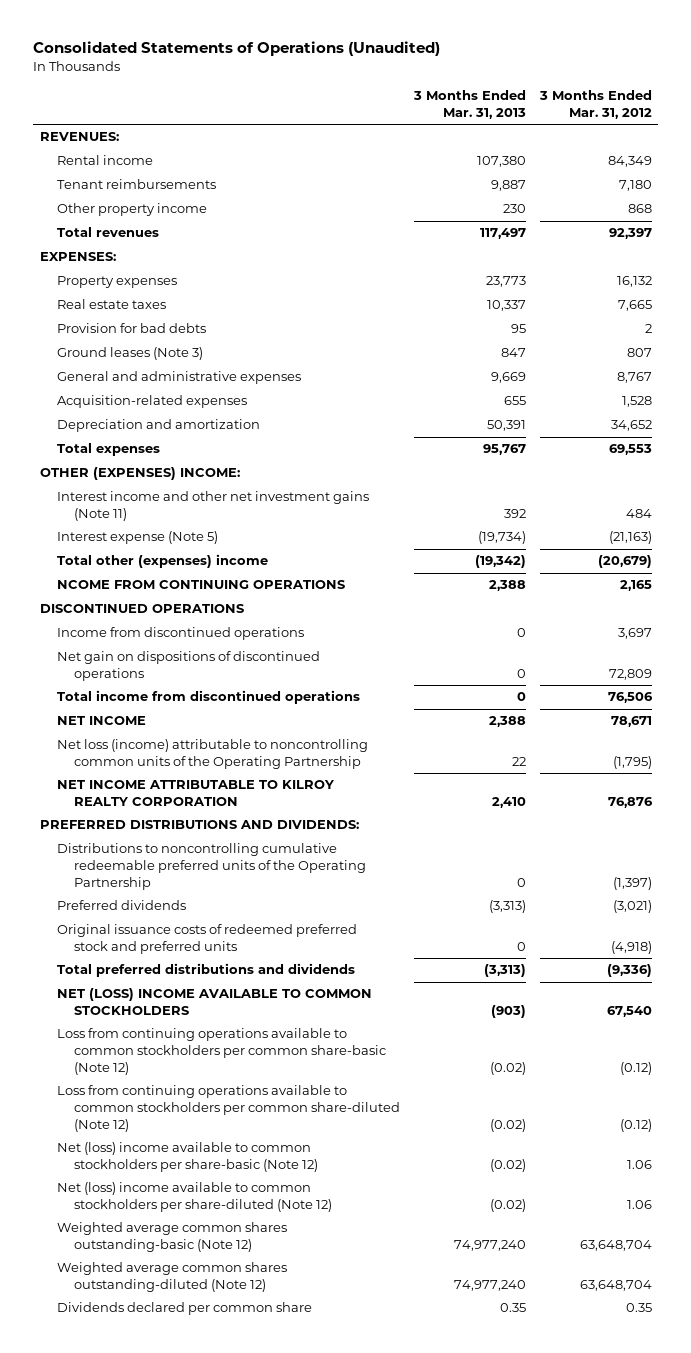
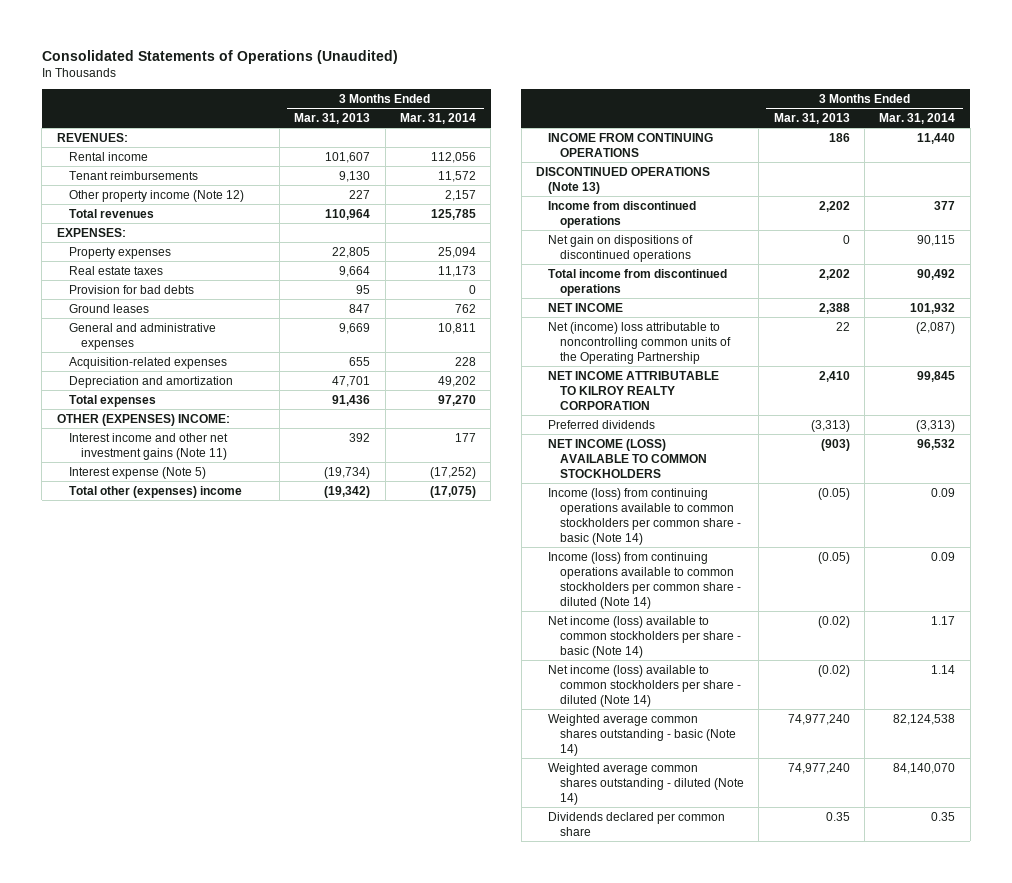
[538,90,652,120] 3 Months Ended Mar. 31, 2012 -> none
none -> [400,113,477,125] Mar. 31, 2014
[476,156,526,168] 107,380 -> [325,151,371,163] 101,607
[490,180,526,192] 9,887 -> [339,170,371,182] 9,130
[57,203,208,217] Other property income -> [68,189,244,202] Other property income (Note 12)
[502,204,526,214] 230 -> [349,189,371,199] 227
[479,228,526,240] 117,497 -> [325,208,371,220] 110,964
[485,276,526,288] 23,773 -> [332,246,371,258] 22,805
[486,300,526,312] 10,337 -> [339,265,371,277] 9,664
[57,347,204,361] Ground leases (Note 3) -> [68,303,149,313] Ground leases
[486,420,526,432] 50,391 -> [332,375,371,387] 47,701
[482,444,526,456] 95,767 -> [332,394,371,406] 91,436
[57,580,346,590] NCOME FROM CONTINUING OPERATIONS -> [548,132,714,157] INCOME FROM CONTINUING OPERATIONS
[488,580,526,592] 2,388 -> [828,132,850,142] 186
[39,604,244,614] DISCONTINUED OPERATIONS -> [536,166,711,194] DISCONTINUED OPERATIONS (Note 13)
[516,628,526,638] 0 -> [818,200,850,212] 2,202
[516,692,526,702] 0 -> [818,268,850,280] 2,202
[57,739,369,770] Net loss (income) attributable to noncontrolling common units of the Operating Partnership -> [548,321,732,364] Net (income) loss attributable to noncontrolling common units of the Operating Partnership
[39,820,359,830] PREFERRED DISTRIBUTIONS AND DIVIDENDS: -> none
[57,843,367,890] Distributions to noncontrolling cumulative redeemable preferred units of the Operating Partnership -> none
[57,924,358,955] Original issuance costs of redeemed preferred stock and preferred units -> none
[57,963,356,978] Total preferred distributions and dividends -> none
[57,988,373,1016] NET (LOSS) INCOME AVAILABLE TO COMMON STOCKHOLDERS -> [548,438,708,478] NET INCOME (LOSS) AVAILABLE TO COMMON STOCKHOLDERS
[57,1028,387,1075] Loss from continuing operations available to common stockholders per common share-basic (Note 12) -> [548,487,742,545] Income (loss) from continuing operations available to common stockholders per common share - basic (Note 14)
[489,1061,526,1075] (0.02) -> [817,487,850,500] (0.05)
[57,1085,401,1132] Loss from continuing operations available to common stockholders per common share-diluted (Note 12) -> [548,551,742,609] Income (loss) from continuing operations available to common stockholders per common share - diluted (Note 14)
[489,1118,526,1132] (0.02) -> [817,551,850,564] (0.05)
[57,1142,319,1173] Net (loss) income available to common stockholders per share-basic (Note 12) -> [548,615,742,658] Net income (loss) available to common stockholders per share - basic (Note 14)
[57,1182,333,1213] Net (loss) income available to common stockholders per share-diluted (Note 12) -> [548,664,742,707] Net income (loss) available to common stockholders per share - diluted (Note 14)
[57,1222,288,1253] Weighted average common shares outstanding-basic (Note 12) -> [548,713,737,756] Weighted average common shares outstanding - basic (Note 14)
[57,1262,288,1293] Weighted average common shares outstanding-diluted (Note 12) -> [548,762,745,805] Weighted average common shares outstanding - diluted (Note 14)

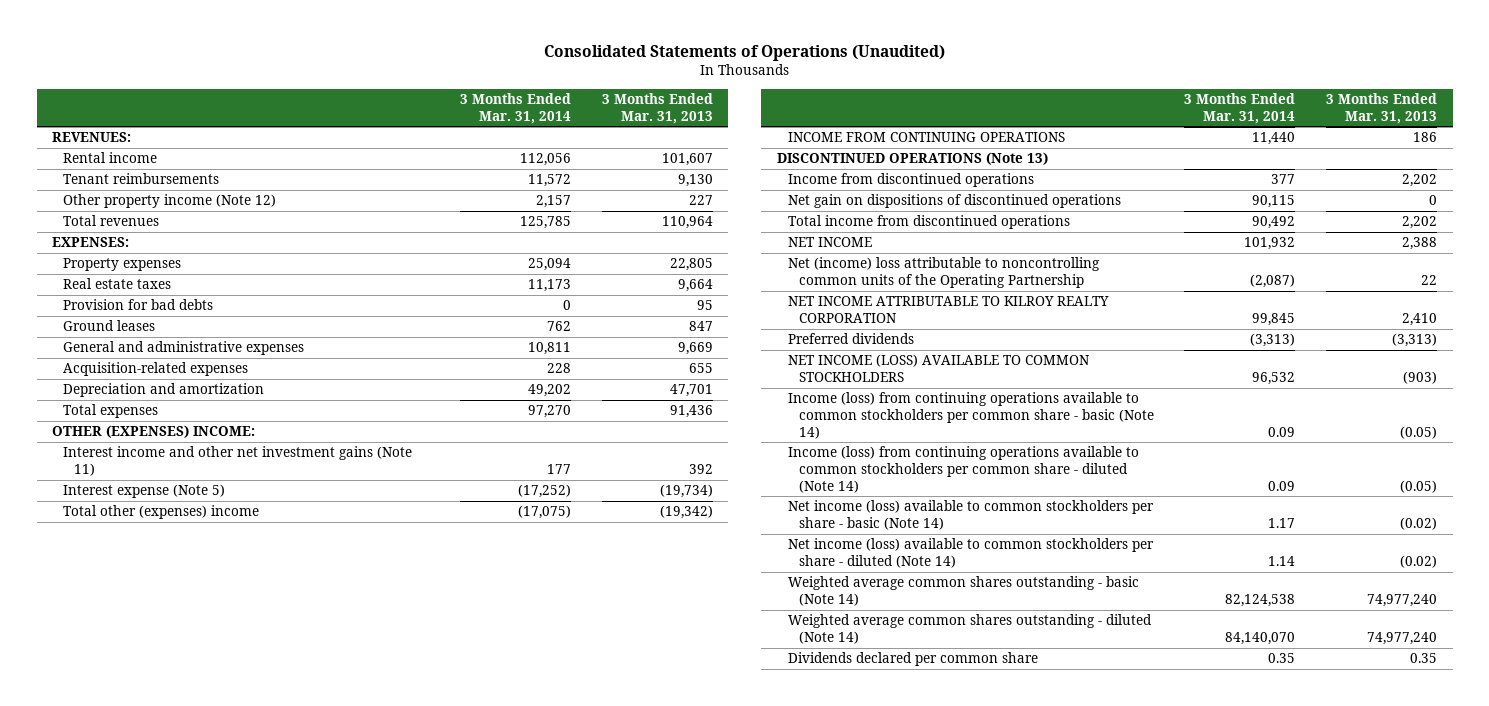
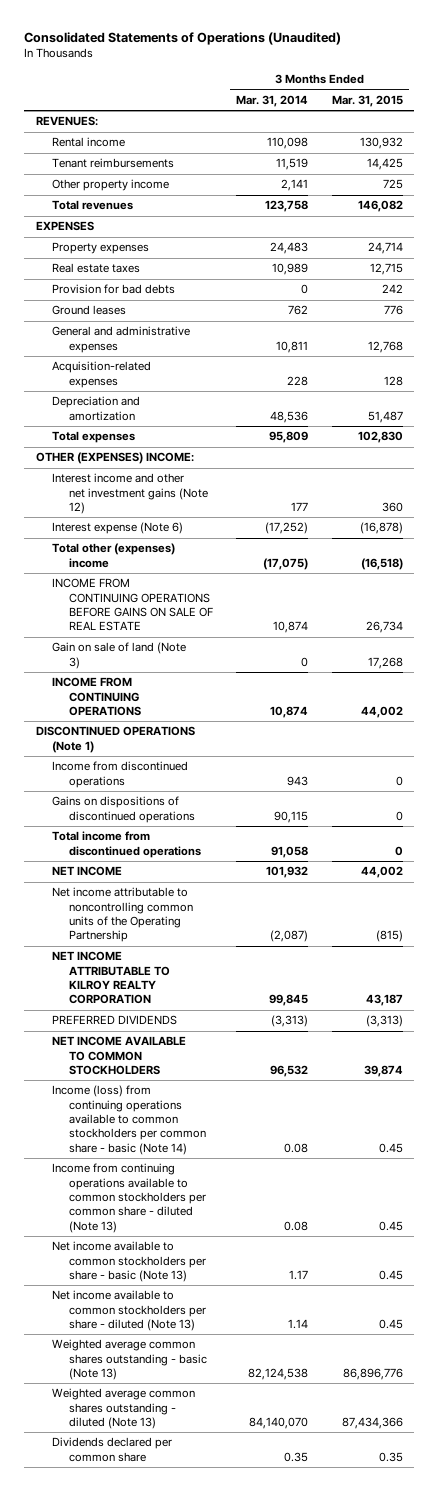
[601,93,713,124] 3 Months Ended Mar. 31, 2013 -> none
none -> [331,94,403,107] Mar. 31, 2015
[519,153,571,167] 112,056 -> [267,137,309,150] 110,098
[527,174,571,188] 11,572 -> [276,158,309,171] 11,519
[62,194,276,209] Other property income (Note 12) -> [52,179,170,192] Other property income
[535,195,571,209] 2,157 -> [281,179,309,192] 2,141
[519,216,571,230] 125,785 -> [265,200,309,213] 123,758
[52,237,130,248] EXPENSES: -> [36,221,95,232] EXPENSES
[527,258,571,272] 25,094 -> [270,242,309,255] 24,483
[527,279,571,293] 11,173 -> [272,263,309,276] 10,989
[527,384,571,398] 49,202 -> [270,410,309,423] 48,536
[527,405,571,419] 97,270 -> [269,431,309,444] 95,809
[62,446,412,476] Interest income and other net investment gains (Note 11) -> [52,473,208,515] Interest income and other net investment gains (Note 12)
[62,484,225,499] Interest expense (Note 5) -> [52,522,184,535] Interest expense (Note 6)
none -> [52,578,213,632] INCOME FROM CONTINUING OPERATIONS BEFORE GAINS ON SALE OF REAL ESTATE
none -> [52,642,187,669] Gain on sale of land (Note 3)
[1252,132,1296,146] 11,440 -> [270,706,309,719] 10,874
[776,152,1048,166] DISCONTINUED OPERATIONS (Note 13) -> [36,726,196,753] DISCONTINUED OPERATIONS (Note 1)
[1271,174,1296,185] 377 -> [287,775,309,786] 943
[787,194,1121,209] Net gain on dispositions of discontinued operations -> [52,796,195,823] Gains on dispositions of discontinued operations
[1252,216,1296,230] 90,492 -> [271,845,309,858] 91,058
[787,257,1100,288] Net (income) loss attributable to noncontrolling common units of the Operating Partnership -> [52,887,193,943] Net income attributable to noncontrolling common units of the Operating Partnership
[787,333,914,345] Preferred dividends -> [52,1015,178,1026] PREFERRED DIVIDENDS
[787,354,1089,382] NET INCOME (LOSS) AVAILABLE TO COMMON STOCKHOLDERS -> [52,1036,187,1076] NET INCOME AVAILABLE TO COMMON STOCKHOLDERS
[1268,426,1296,437] 0.09 -> [284,1142,309,1153] 0.08
[787,446,1139,493] Income (loss) from continuing operations available to common stockholders per common share - diluted (Note 14) -> [52,1163,206,1233] Income from continuing operations available to common stockholders per common share - diluted (Note 13)
[1268,480,1296,491] 0.09 -> [284,1220,309,1231] 0.08
[787,500,1154,530] Net income (loss) available to common stockholders per share - basic (Note 14) -> [52,1241,206,1283] Net income available to common stockholders per share - basic (Note 13)
[787,538,1154,568] Net income (loss) available to common stockholders per share - diluted (Note 14) -> [52,1290,206,1332] Net income available to common stockholders per share - diluted (Note 13)
[787,576,1139,606] Weighted average common shares outstanding - basic (Note 14) -> [52,1339,207,1381] Weighted average common shares outstanding - basic (Note 13)
[787,614,1152,644] Weighted average common shares outstanding - diluted (Note 14) -> [52,1388,196,1430] Weighted average common shares outstanding - diluted (Note 13)

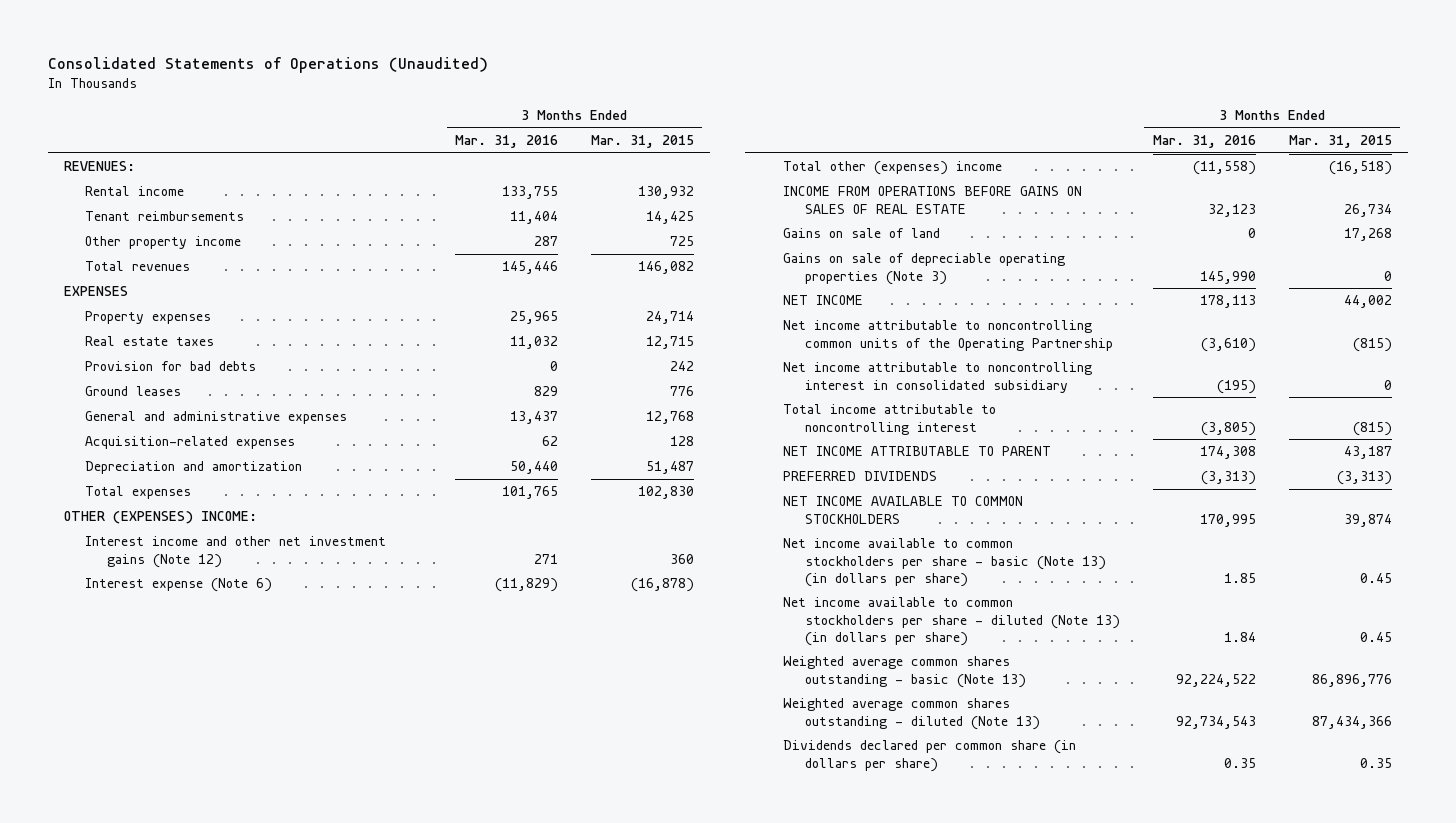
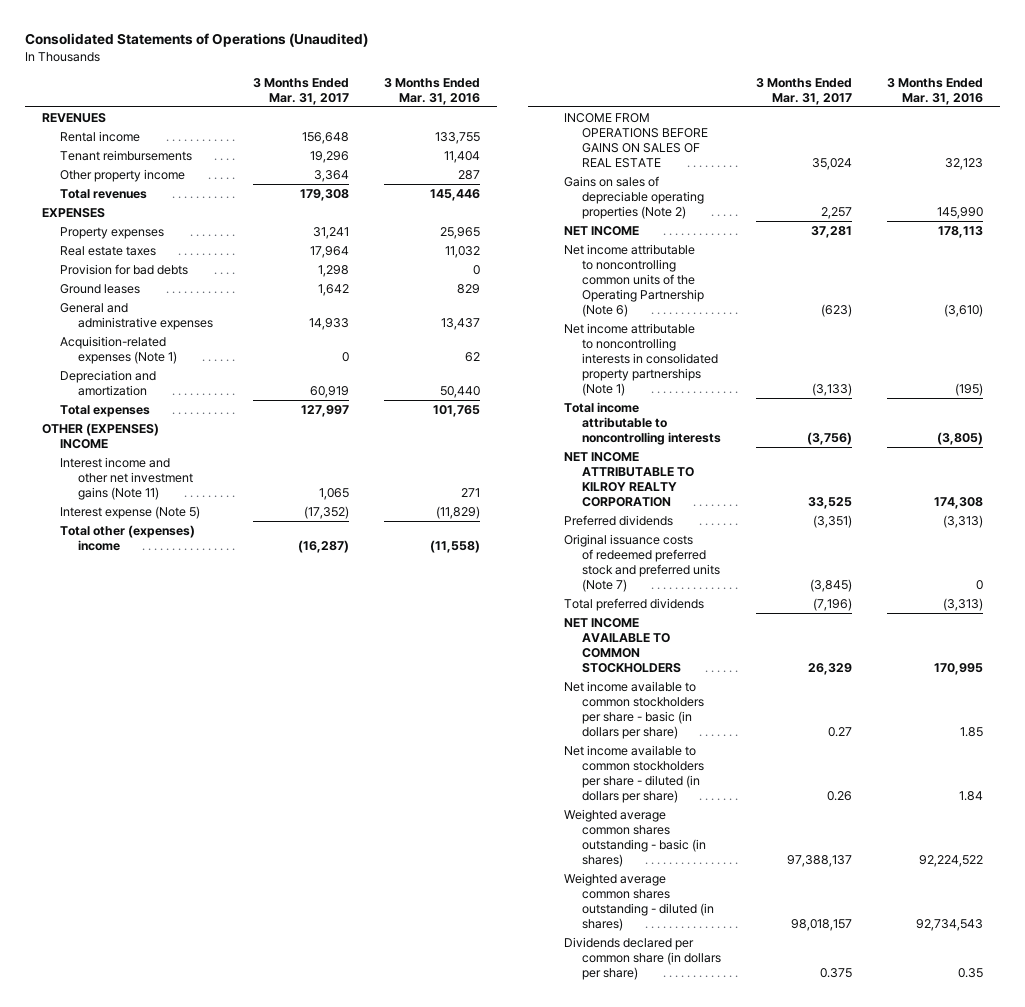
[590,134,694,148] Mar. 31, 2015 -> none
none -> [252,77,349,105] 3 Months Ended Mar. 31, 2017
[64,161,136,172] REVENUES: -> [42,112,107,123] REVENUES
[85,436,296,450] Acquisition-related expenses -> [60,335,178,364] Acquisition-related expenses (Note 1)
[64,511,258,525] OTHER (EXPENSES) INCOME: -> [42,422,160,449] OTHER (EXPENSES) INCOME
[85,536,387,568] Interest income and other net investment gains (Note 12) -> [60,456,194,501] Interest income and other net investment gains (Note 11)
[85,578,273,593] Interest expense (Note 6) -> [60,505,201,519] Interest expense (Note 5)
[783,228,941,239] Gains on sale of land -> none
[783,253,1066,285] Gains on sale of depreciable operating properties (Note 3) -> [563,175,704,220] Gains on sales of depreciable operating properties (Note 2)
[783,320,1113,351] Net income attributable to noncontrolling common units of the Operating Partnership -> [563,243,704,318] Net income attributable to noncontrolling common units of the Operating Partnership (Note 6)
[783,362,1093,393] Net income attributable to noncontrolling interest in consolidated subsidiary -> [563,322,718,397] Net income attributable to noncontrolling interests in consolidated property partnerships (Note 1)
[783,404,997,435] Total income attributable to noncontrolling interest -> [563,401,721,446] Total income attributable to noncontrolling interests
[783,446,1052,457] NET INCOME ATTRIBUTABLE TO PARENT -> [563,451,694,508] NET INCOME ATTRIBUTABLE TO KILROY REALTY CORPORATION
[783,471,938,482] PREFERRED DIVIDENDS -> [563,514,673,526] Preferred dividends
none -> [563,533,720,593] Original issuance costs of redeemed preferred stock and preferred units (Note 7)
none -> [563,597,704,611] Total preferred dividends
[783,538,1106,587] Net income available to common stockholders per share - basic (Note 13) (in dollars per share) -> [563,680,704,740] Net income available to common stockholders per share - basic (in dollars per share)
[783,597,1120,646] Net income available to common stockholders per share - diluted (Note 13) (in dollars per share) -> [563,744,704,804] Net income available to common stockholders per share - diluted (in dollars per share)
[783,656,1026,688] Weighted average common shares outstanding - basic (Note 13) -> [563,808,706,868] Weighted average common shares outstanding - basic (in shares)
[783,698,1040,730] Weighted average common shares outstanding - diluted (Note 13) -> [563,872,714,932] Weighted average common shares outstanding - diluted (in shares)

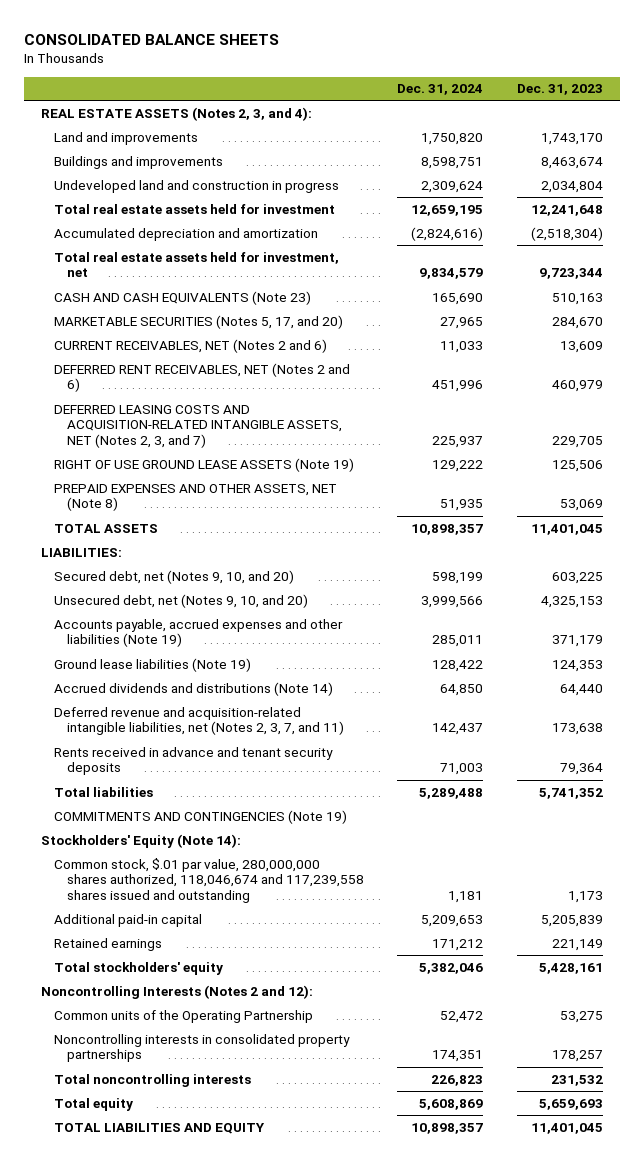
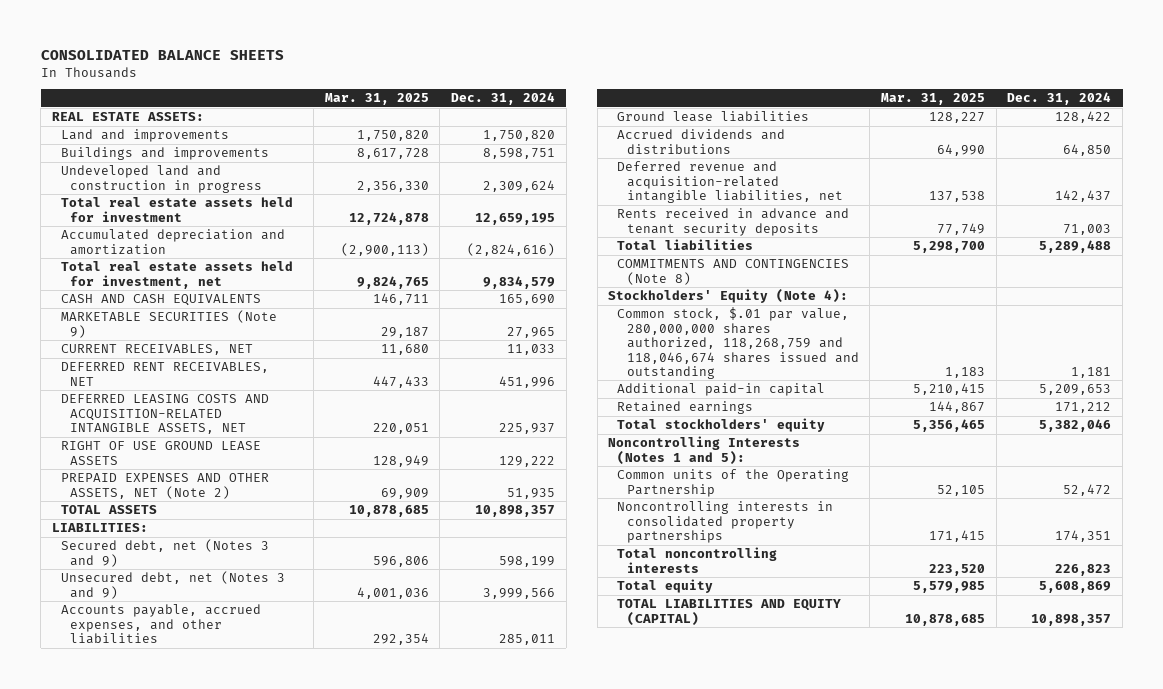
[516,84,603,96] Dec. 31, 2023 -> none
none -> [324,93,429,106] Mar. 31, 2025
[41,106,313,121] REAL ESTATE ASSETS (Notes 2, 3, and 4): -> [51,112,204,122] REAL ESTATE ASSETS:
[53,290,311,305] CASH AND CASH EQUIVALENTS (Note 23) -> [61,294,262,307] CASH AND CASH EQUIVALENTS
[53,314,343,329] MARKETABLE SECURITIES (Notes 5, 17, and 20) -> [61,310,278,338] MARKETABLE SECURITIES (Note 9)
[53,338,327,353] CURRENT RECEIVABLES, NET (Notes 2 and 6) -> [61,344,254,356] CURRENT RECEIVABLES, NET
[53,362,350,393] DEFERRED RENT RECEIVABLES, NET (Notes 2 and 6) -> [61,362,270,386] DEFERRED RENT RECEIVABLES, NET
[53,404,342,449] DEFERRED LEASING COSTS AND ACQUISITION-RELATED INTANGIBLE ASSETS, NET (Notes 2, 3, and 7) -> [61,394,270,435] DEFERRED LEASING COSTS AND ACQUISITION-RELATED INTANGIBLE ASSETS, NET
[53,457,354,472] RIGHT OF USE GROUND LEASE ASSETS (Note 19) -> [61,441,262,465] RIGHT OF USE GROUND LEASE ASSETS
[53,483,337,512] PREPAID EXPENSES AND OTHER ASSETS, NET (Note 8) -> [61,473,270,499] PREPAID EXPENSES AND OTHER ASSETS, NET (Note 2)
[53,569,294,584] Secured debt, net (Notes 9, 10, and 20) -> [61,539,270,567] Secured debt, net (Notes 3 and 9)
[53,593,308,608] Unsecured debt, net (Notes 9, 10, and 20) -> [61,571,286,599] Unsecured debt, net (Notes 3 and 9)
[53,618,343,648] Accounts payable, accrued expenses and other liabilities (Note 19) -> [61,604,262,645] Accounts payable, accrued expenses, and other liabilities
[53,657,251,672] Ground lease liabilities (Note 19) -> [617,111,810,123] Ground lease liabilities
[53,681,333,696] Accrued dividends and distributions (Note 14) -> [617,129,786,154] Accrued dividends and distributions
[53,706,344,736] Deferred revenue and acquisition-related intangible liabilities, net (Notes 2, 3, 7, and 11) -> [617,161,843,204] Deferred revenue and acquisition-related intangible liabilities, net
[53,809,347,824] COMMITMENTS AND CONTINGENCIES (Note 19) -> [617,259,850,285] COMMITMENTS AND CONTINGENCIES (Note 8)
[41,833,242,848] Stockholders' Equity (Note 14): -> [608,289,849,304] Stockholders' Equity (Note 4):
[53,857,364,904] Common stock, $.01 par value, 280,000,000 shares authorized, 118,046,674 and 117,239,558 shares issued and outstanding -> [617,307,859,380] Common stock, $.01 par value, 280,000,000 shares authorized, 118,268,759 and 118,046,674 shares issued and outstanding
[41,984,314,999] Noncontrolling Interests (Notes 2 and 12): -> [608,436,801,465] Noncontrolling Interests (Notes 1 and 5):
[53,1122,265,1134] TOTAL LIABILITIES AND EQUITY -> [617,599,842,626] TOTAL LIABILITIES AND EQUITY (CAPITAL)

